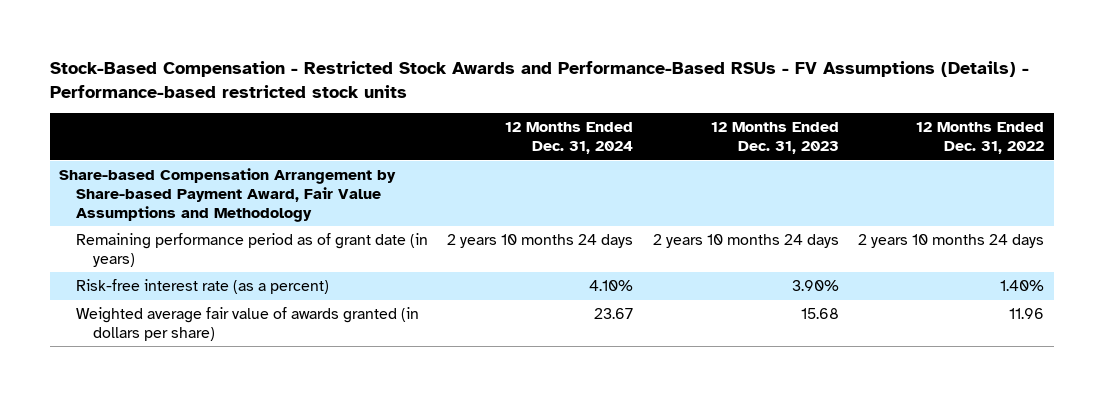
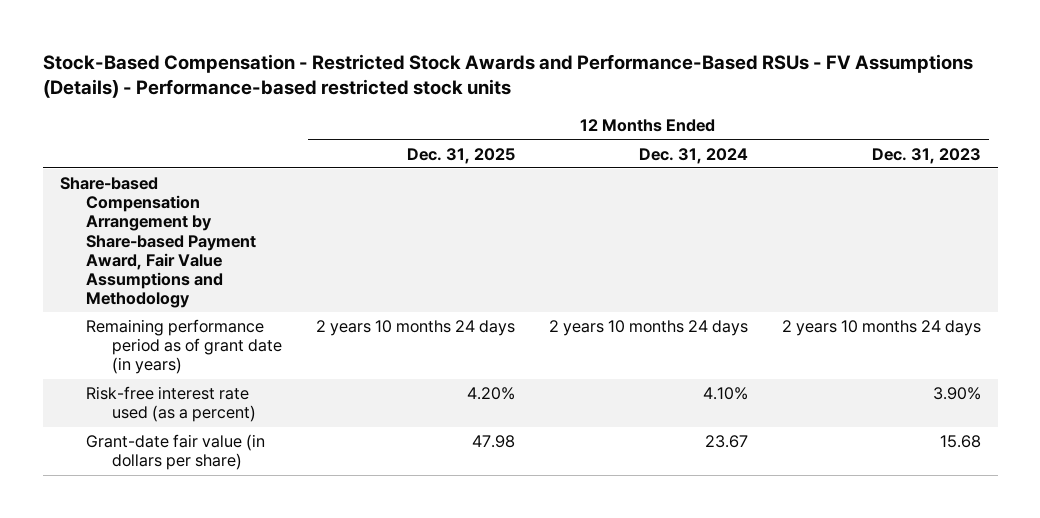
[916,122,1045,155] 12 Months Ended Dec. 31, 2022 -> none
none -> [407,147,516,164] Dec. 31, 2025
[76,279,330,295] Risk-free interest rate (as a percent) -> [85,386,257,423] Risk-free interest rate used (as a percent)
[76,307,420,341] Weighted average fair value of awards granted (in dollars per share) -> [85,434,265,471] Grant-date fair value (in dollars per share)

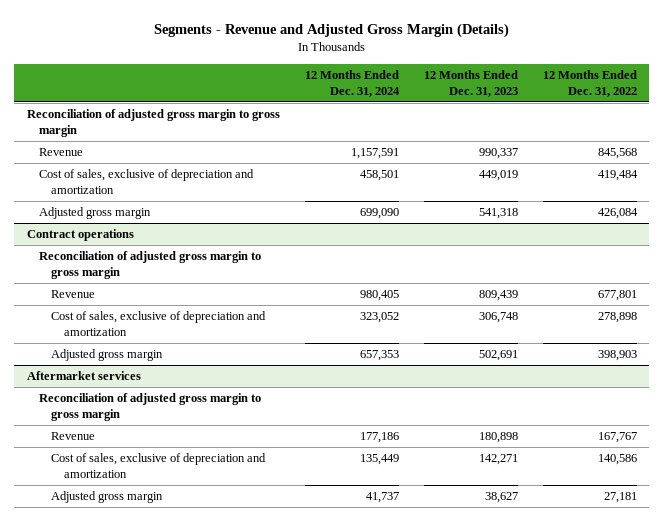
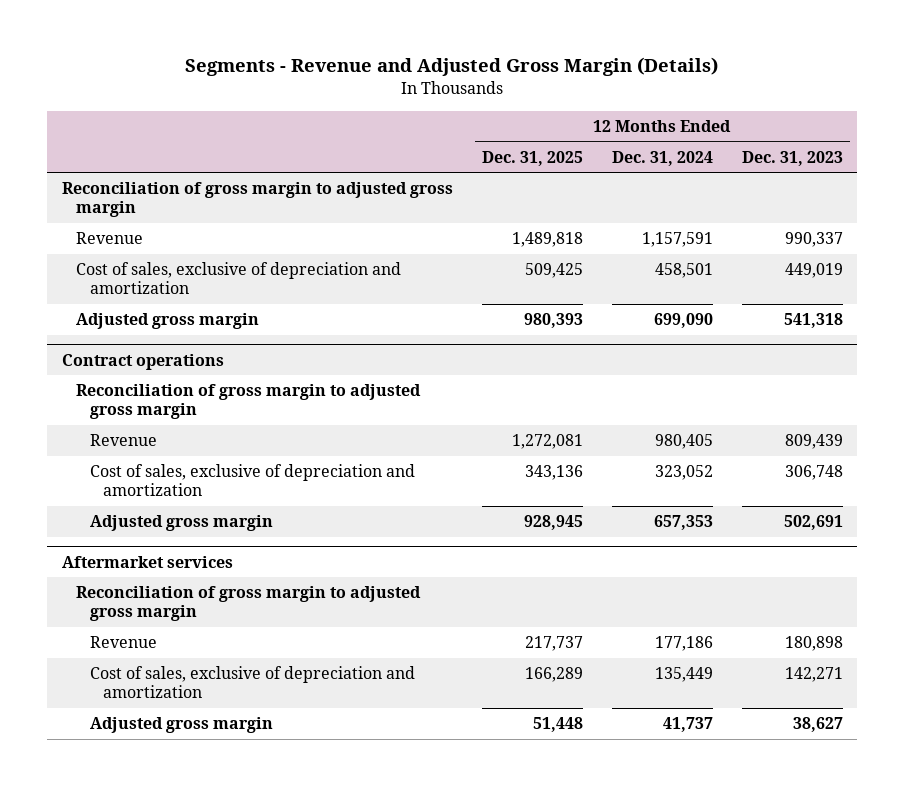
[542,69,637,97] 12 Months Ended Dec. 31, 2022 -> none
none -> [481,150,583,166] Dec. 31, 2025
[26,109,280,137] Reconciliation of adjusted gross margin to gross margin -> [61,182,453,218] Reconciliation of gross margin to adjusted gross margin
[38,251,261,279] Reconciliation of adjusted gross margin to gross margin -> [75,384,421,420] Reconciliation of gross margin to adjusted gross margin
[38,393,261,421] Reconciliation of adjusted gross margin to gross margin -> [75,586,421,622] Reconciliation of gross margin to adjusted gross margin

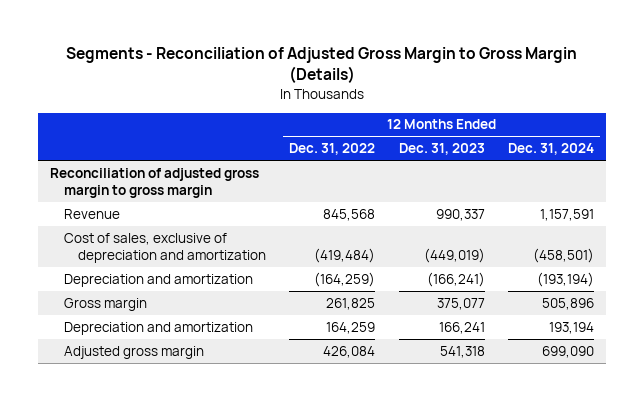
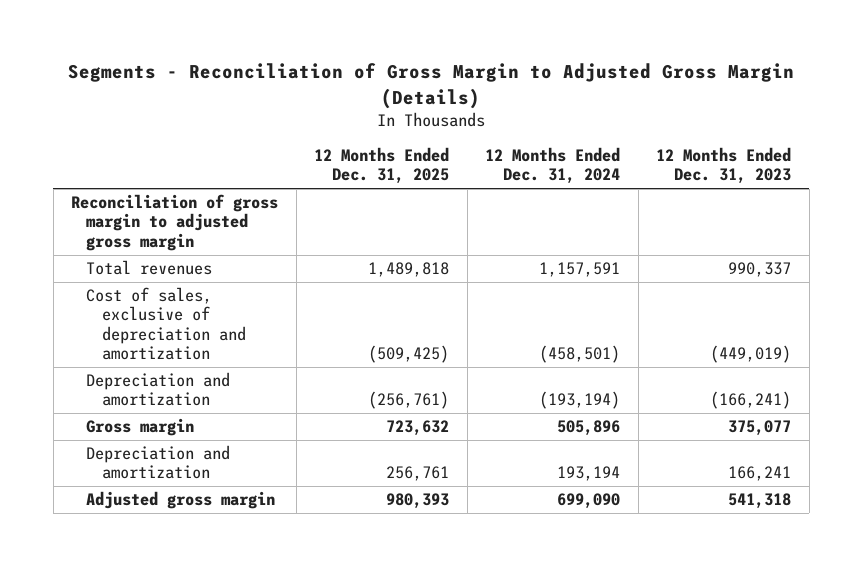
[65,47,577,84] Segments - Reconciliation of Adjusted Gross Margin to Gross Margin (Details) -> [68,63,795,109] Segments - Reconciliation of Gross Margin to Adjusted Gross Margin (Details)
[289,143,376,156] Dec. 31, 2022 -> none
none -> [314,147,450,185] 12 Months Ended Dec. 31, 2025
[49,167,259,198] Reconciliation of adjusted gross margin to gross margin -> [71,194,279,251] Reconciliation of gross margin to adjusted gross margin
[63,208,120,219] Revenue -> [86,260,213,276] Total revenues

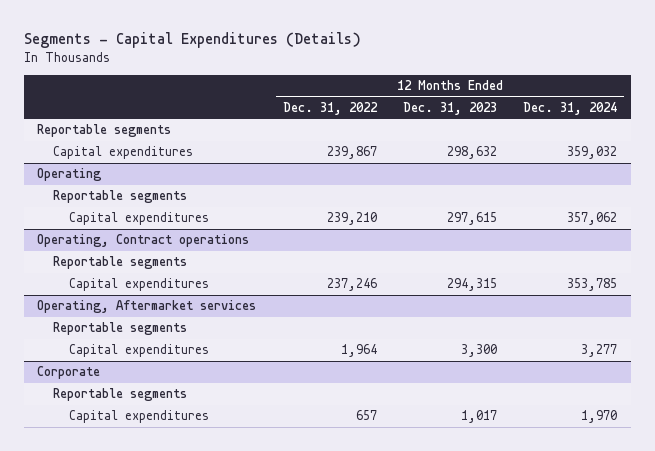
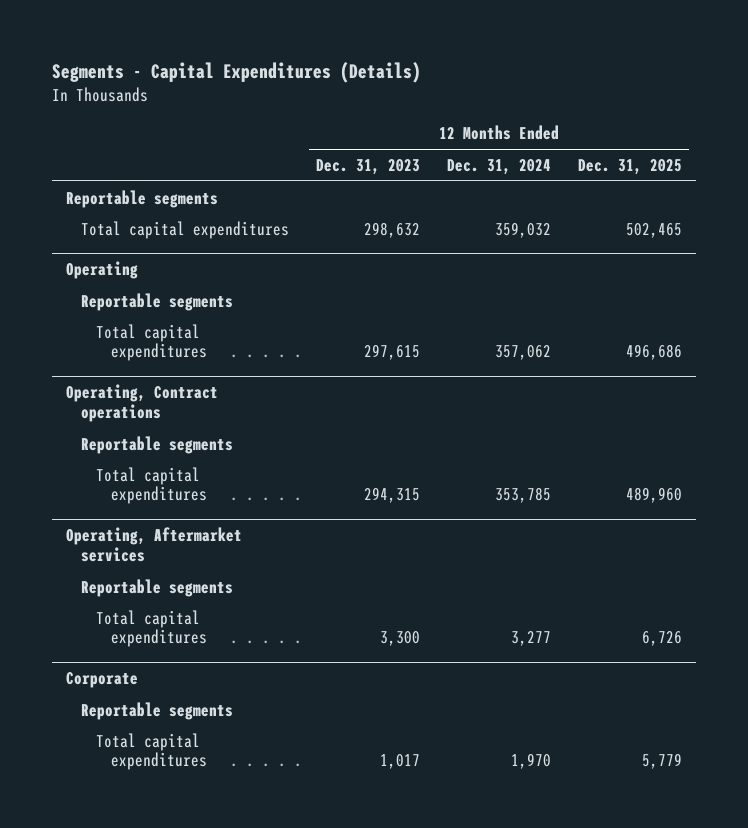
[282,101,378,115] Dec. 31, 2022 -> none
none -> [578,158,683,175] Dec. 31, 2025
[53,146,194,160] Capital expenditures -> [80,220,289,239] Total capital expenditures
[69,212,210,226] Capital expenditures -> [95,323,207,362] Total capital expenditures
[69,278,210,292] Capital expenditures -> [95,466,207,505] Total capital expenditures
[69,344,210,358] Capital expenditures -> [95,609,207,648] Total capital expenditures
[69,410,210,424] Capital expenditures -> [95,732,207,771] Total capital expenditures

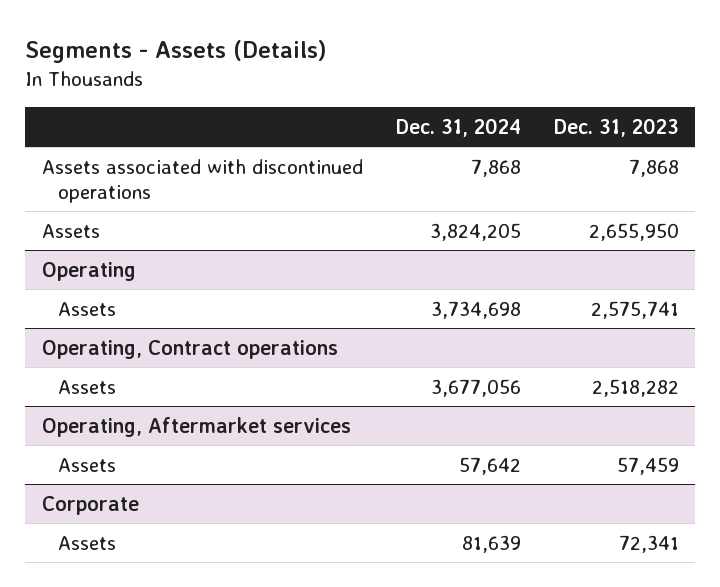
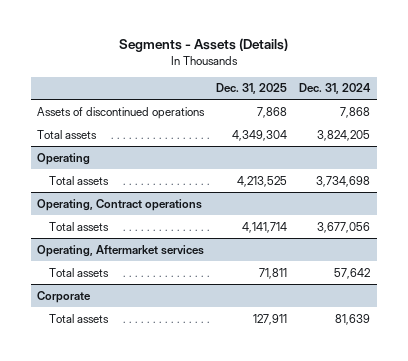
[553,117,679,137] Dec. 31, 2023 -> none
none -> [216,83,288,95] Dec. 31, 2025
[41,158,363,203] Assets associated with discontinued operations -> [37,106,206,119] Assets of discontinued operations
[41,223,100,238] Assets -> [37,129,98,139] Total assets
[58,301,117,316] Assets -> [48,175,109,185] Total assets
[58,379,117,394] Assets -> [48,221,109,231] Total assets
[58,457,117,472] Assets -> [48,267,109,277] Total assets
[58,535,117,550] Assets -> [48,313,109,323] Total assets

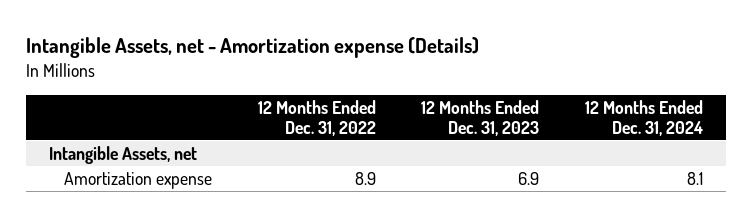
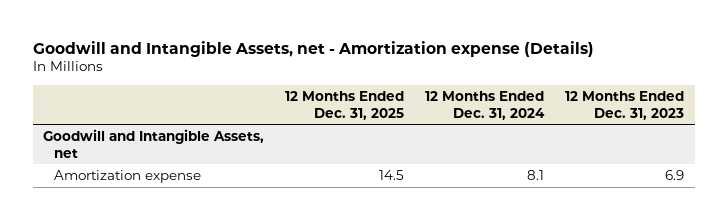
[25,37,479,59] Intangible Assets, net - Amortization expense (Details) -> [33,40,595,57] Goodwill and Intangible Assets, net - Amortization expense (Details)
[257,99,376,137] 12 Months Ended Dec. 31, 2022 -> none
none -> [285,90,405,120] 12 Months Ended Dec. 31, 2025
[48,145,197,164] Intangible Assets, net -> [43,129,265,158] Goodwill and Intangible Assets, net

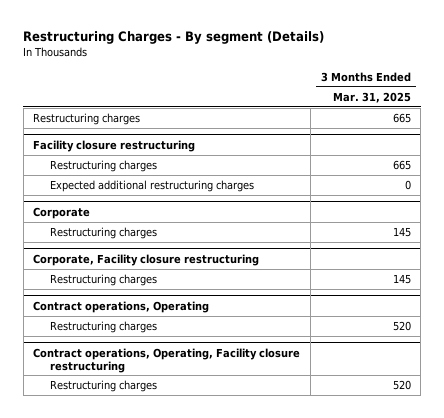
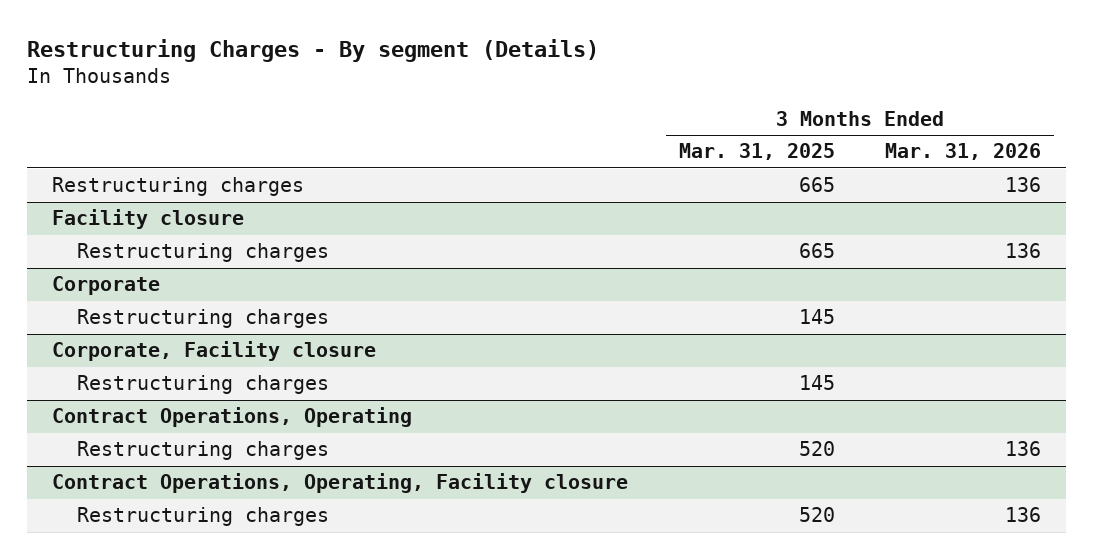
none -> [885,143,1042,161] Mar. 31, 2026
[33,139,196,152] Facility closure restructuring -> [52,209,245,230] Facility closure
[49,180,254,193] Expected additional restructuring charges -> none
[33,253,260,266] Corporate, Facility closure restructuring -> [52,341,377,362] Corporate, Facility closure
[33,300,210,313] Contract operations, Operating -> [52,407,413,428] Contract Operations, Operating
[33,347,301,373] Contract operations, Operating, Facility closure restructuring -> [52,473,629,494] Contract Operations, Operating, Facility closure

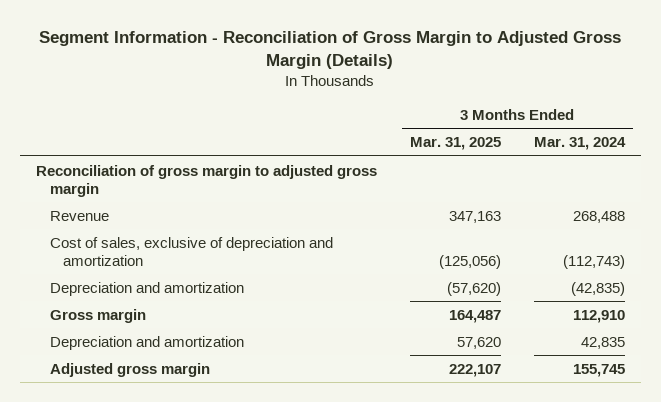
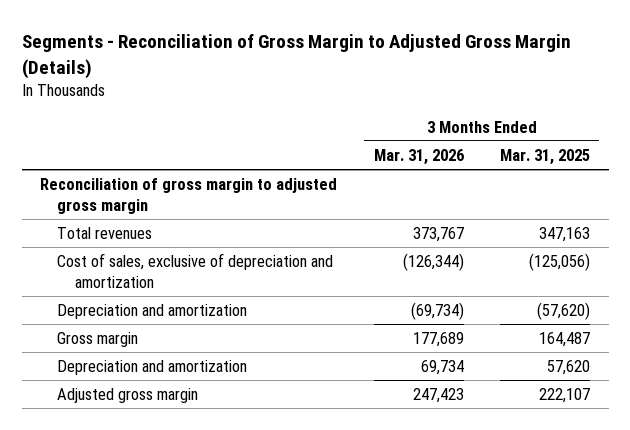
[39,30,622,69] Segment Information - Reconciliation of Gross Margin to Adjusted Gross Margin (Details) -> [21,33,571,79] Segments - Reconciliation of Gross Margin to Adjusted Gross Margin (Details)
[533,137,626,151] Mar. 31, 2024 -> none
none -> [373,148,464,165] Mar. 31, 2026
[49,210,109,221] Revenue -> [57,226,153,239] Total revenues

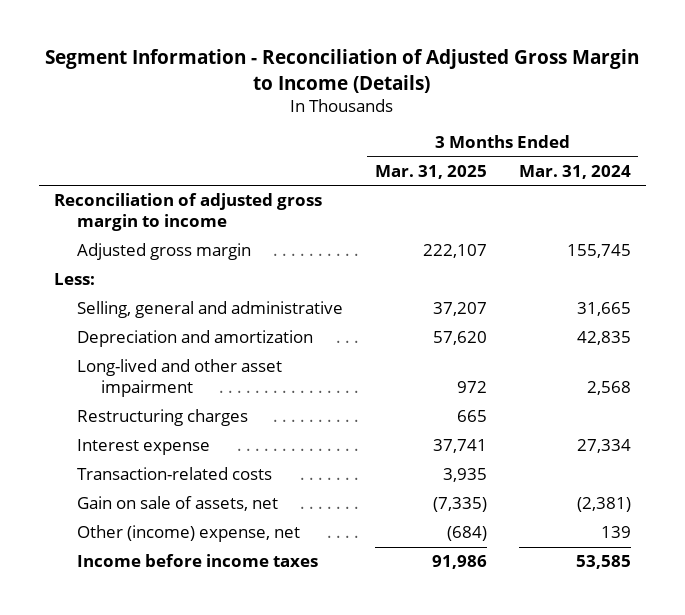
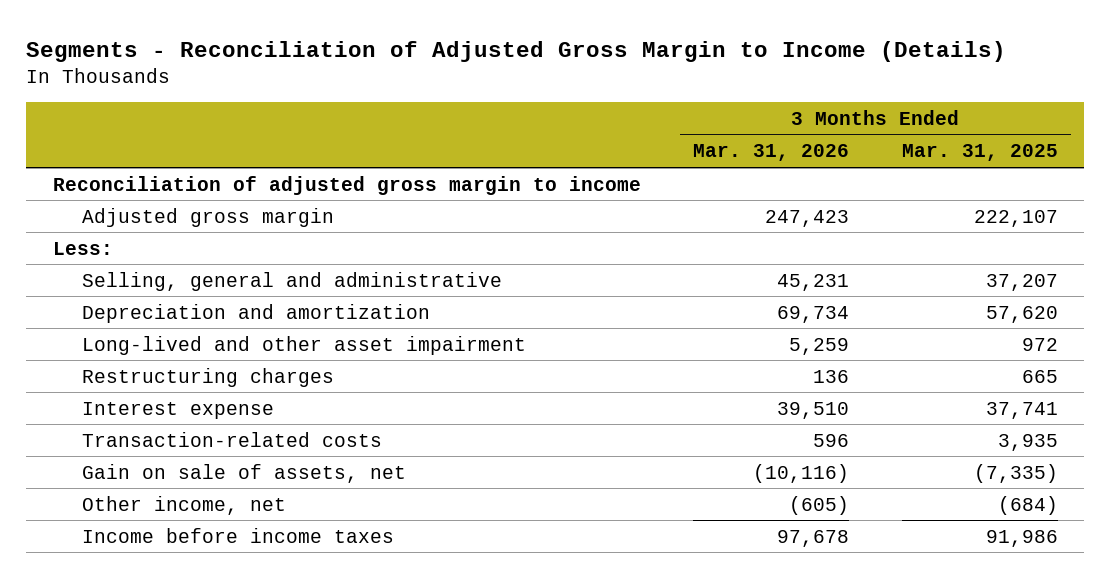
[45,49,640,93] Segment Information - Reconciliation of Adjusted Gross Margin to Income (Details) -> [26,40,1007,62] Segments - Reconciliation of Adjusted Gross Margin to Income (Details)
[518,165,631,180] Mar. 31, 2024 -> none
none -> [693,144,850,162] Mar. 31, 2026
[77,525,301,543] Other (income) expense, net -> [82,495,287,515] Other income, net

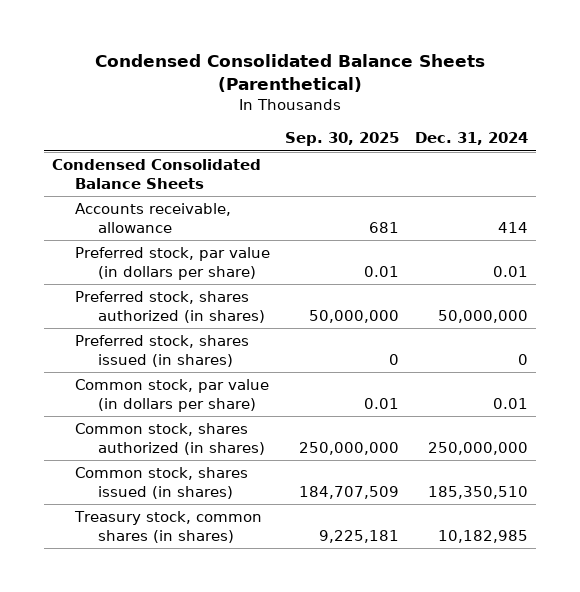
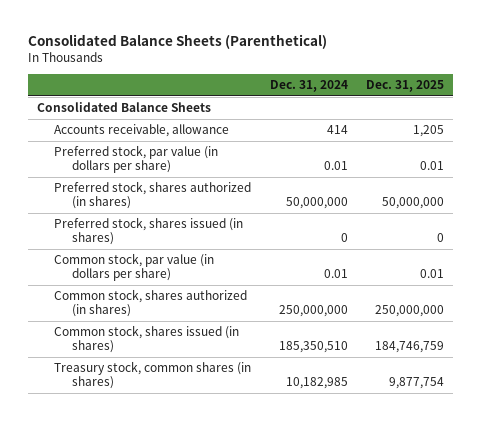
[94,54,485,93] Condensed Consolidated Balance Sheets (Parenthetical) -> [27,34,327,50] Consolidated Balance Sheets (Parenthetical)
[285,132,400,147] Sep. 30, 2025 -> none
none -> [365,80,444,93] Dec. 31, 2025
[51,159,261,189] Condensed Consolidated Balance Sheets -> [36,102,211,113] Consolidated Balance Sheets

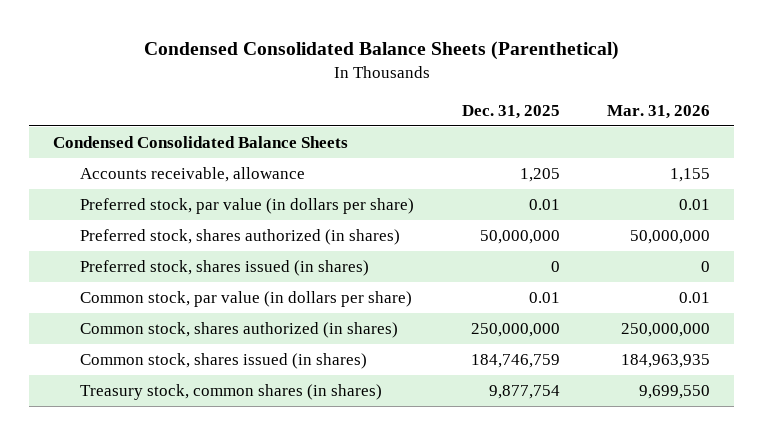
[27,34,327,50] Consolidated Balance Sheets (Parenthetical) -> [143,41,619,61] Condensed Consolidated Balance Sheets (Parenthetical)
[269,80,348,93] Dec. 31, 2024 -> none
none -> [607,104,711,119] Mar. 31, 2026
[36,102,211,113] Consolidated Balance Sheets -> [53,135,349,148] Condensed Consolidated Balance Sheets

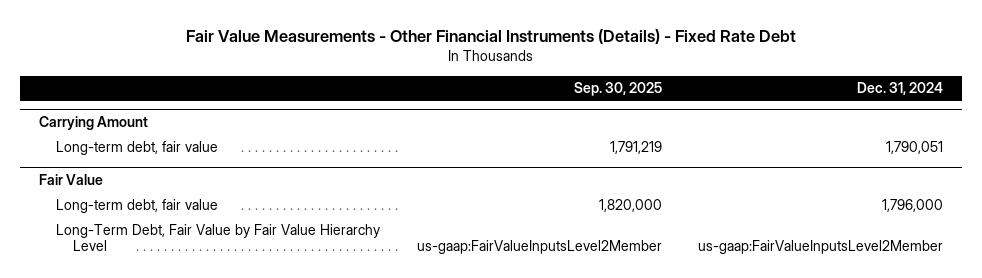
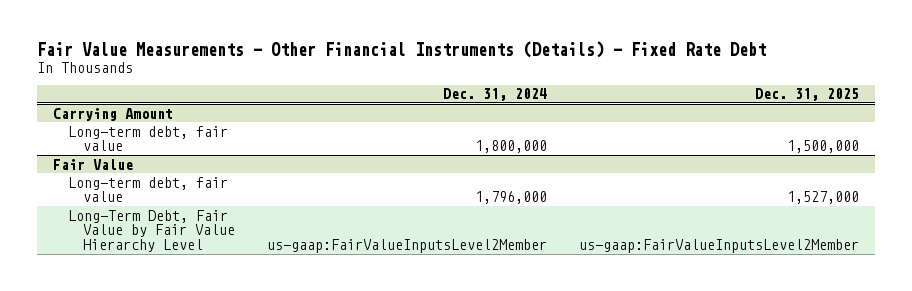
[573,82,662,97] Sep. 30, 2025 -> none
none -> [755,88,860,102] Dec. 31, 2025
[886,140,944,154] 1,790,051 -> [475,140,548,154] 1,800,000

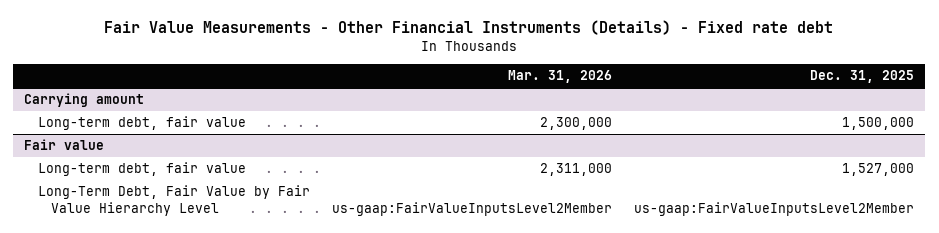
[37,41,767,59] Fair Value Measurements - Other Financial Instruments (Details) - Fixed Rate Debt -> [104,20,834,36] Fair Value Measurements - Other Financial Instruments (Details) - Fixed rate debt
[443,88,548,102] Dec. 31, 2024 -> none
none -> [508,70,613,84] Mar. 31, 2026
[53,107,174,121] Carrying Amount -> [24,93,145,108] Carrying amount
[53,158,134,170] Fair Value -> [24,139,105,151] Fair value

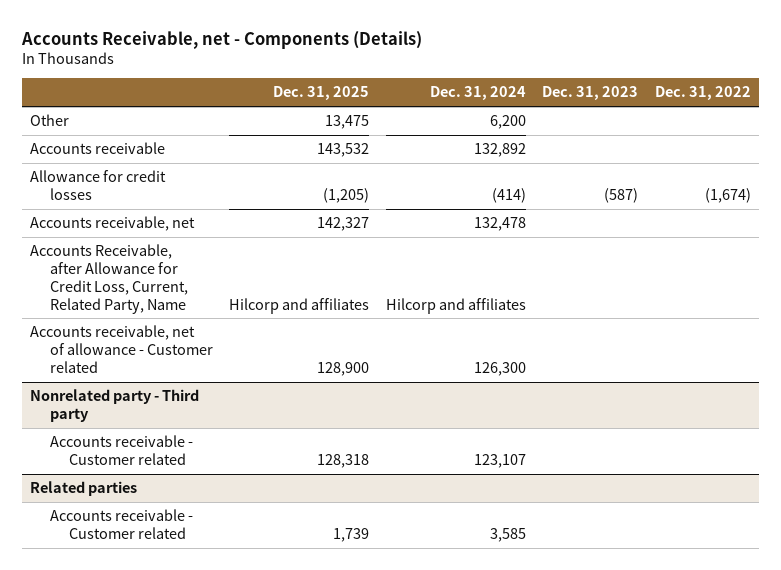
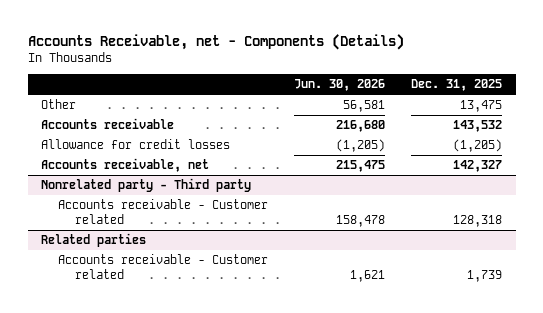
[429,86,526,101] Dec. 31, 2024 -> none
[542,86,639,101] Dec. 31, 2023 -> none
[654,86,751,101] Dec. 31, 2022 -> none
none -> [294,79,386,92] Jun. 30, 2026
[30,244,188,314] Accounts Receivable, after Allowance for Credit Loss, Current, Related Party, Name -> none
[30,325,213,373] Accounts receivable, net of allowance - Customer related -> none

